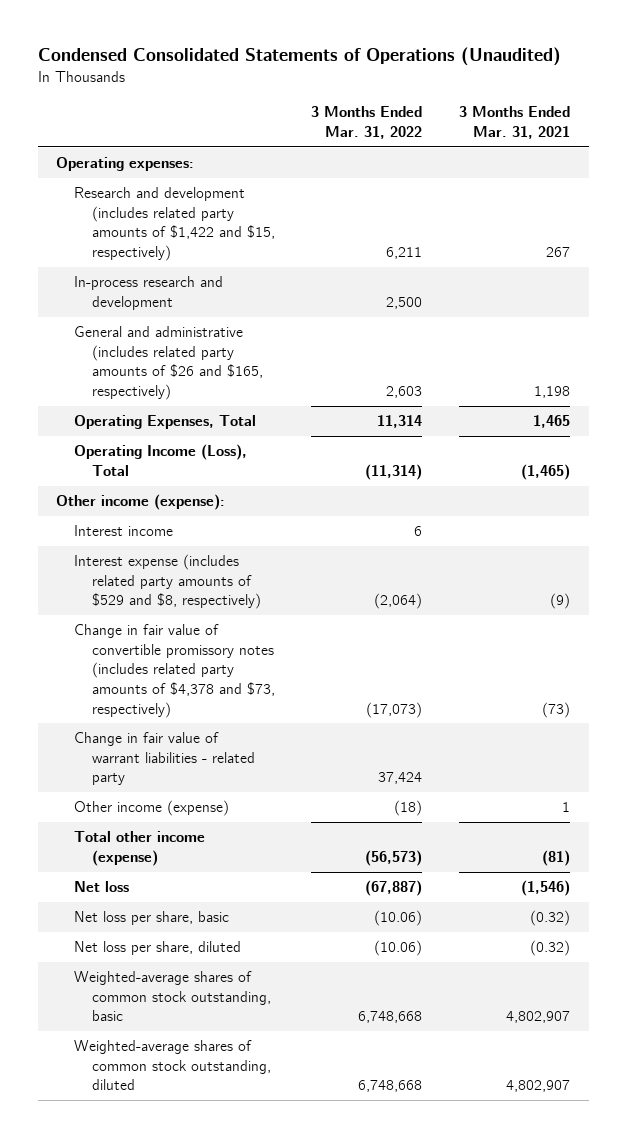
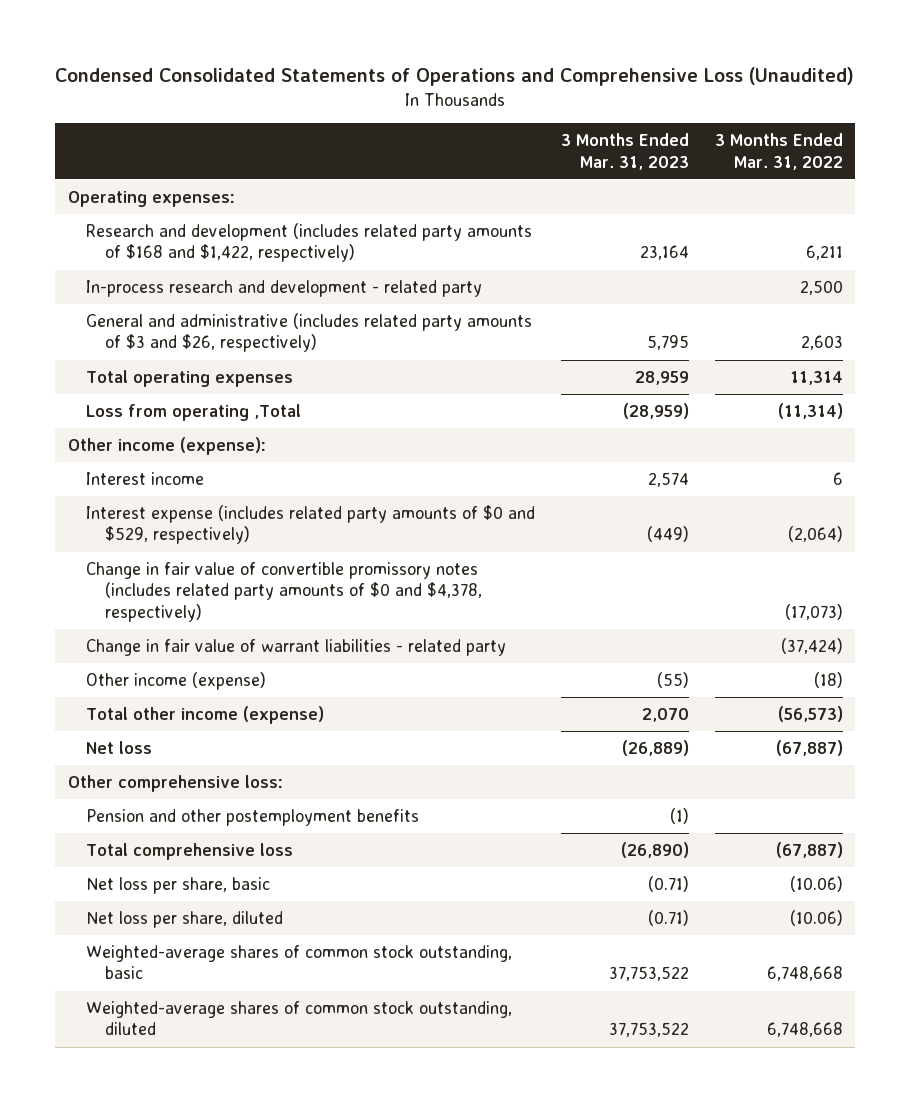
[37,47,561,67] Condensed Consolidated Statements of Operations (Unaudited) -> [55,67,855,87] Condensed Consolidated Statements of Operations and Comprehensive Loss (Unaudited)
[459,106,571,139] 3 Months Ended Mar. 31, 2021 -> none
none -> [561,133,690,170] 3 Months Ended Mar. 31, 2023
[73,187,275,262] Research and development (includes related party amounts of $1,422 and $15, respectively) -> [86,223,533,263] Research and development (includes related party amounts of $168 and $1,422, respectively)
[73,276,223,310] In-process research and development -> [86,280,483,298] In-process research and development - related party
[73,326,263,401] General and administrative (includes related party amounts of $26 and $165, respectively) -> [86,313,533,353] General and administrative (includes related party amounts of $3 and $26, respectively)
[73,415,256,430] Operating Expenses, Total -> [86,370,294,388] Total operating expenses
[73,444,247,476] Operating Income (Loss), Total -> [86,404,302,422] Loss from operating ,Total
[73,554,261,610] Interest expense (includes related party amounts of $529 and $8, respectively) -> [86,505,536,545] Interest expense (includes related party amounts of $0 and $529, respectively)
[73,624,275,718] Change in fair value of convertible promissory notes (includes related party amounts of $4,378 and $73, respectively) -> [86,562,482,622] Change in fair value of convertible promissory notes (includes related party amounts of $0 and $4,378, respectively)
[378,772,423,785] 37,424 -> [780,638,843,655] (37,424)
none -> [68,775,284,793] Other comprehensive loss:
none -> [86,809,420,827] Pension and other postemployment benefits
none -> [86,843,294,861] Total comprehensive loss

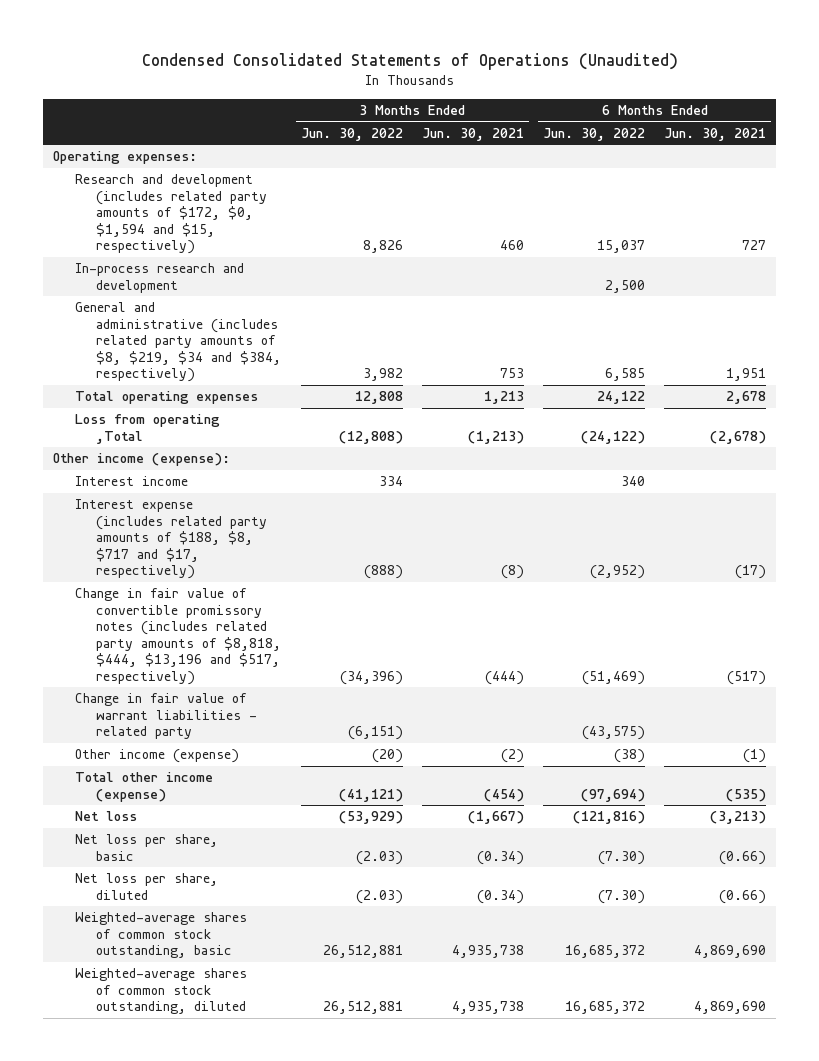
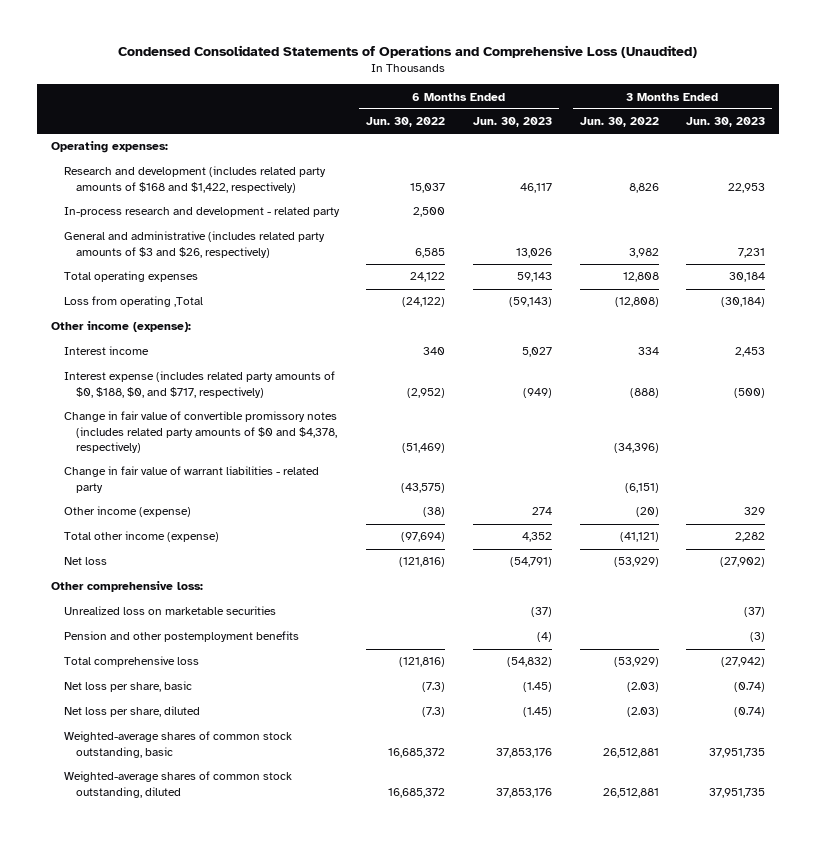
[141,52,678,70] Condensed Consolidated Statements of Operations (Unaudited) -> [118,45,698,59] Condensed Consolidated Statements of Operations and Comprehensive Loss (Unaudited)
[421,127,524,141] Jun. 30, 2021 -> none
[664,127,767,141] Jun. 30, 2021 -> none
none -> [472,117,552,128] Jun. 30, 2023
none -> [686,117,766,128] Jun. 30, 2023
[74,174,268,255] Research and development (includes related party amounts of $172, $0, $1,594 and $15, respectively) -> [63,166,326,193] Research and development (includes related party amounts of $168 and $1,422, respectively)
[74,263,244,293] In-process research and development -> [63,207,340,218] In-process research and development - related party
[74,302,282,383] General and administrative (includes related party amounts of $8, $219, $34 and $384, respectively) -> [63,231,325,258] General and administrative (includes related party amounts of $3 and $26, respectively)
[74,499,268,580] Interest expense (includes related party amounts of $188, $8, $717 and $17, respectively) -> [63,371,335,398] Interest expense (includes related party amounts of $0, $188, $0, and $717, respectively)
[74,588,282,685] Change in fair value of convertible promissory notes (includes related party amounts of $8,818, $444, $13,196 and $517, respectively) -> [63,411,338,453] Change in fair value of convertible promissory notes (includes related party amounts of $0 and $4,378, respectively)
none -> [51,581,204,593] Other comprehensive loss:
none -> [63,606,276,616] Unrealized loss on marketable securities
none -> [63,631,299,643] Pension and other postemployment benefits
none -> [63,656,199,668] Total comprehensive loss
[598,850,646,865] (7.30) -> [422,682,446,693] (7.3)
[598,889,646,904] (7.30) -> [422,707,446,718] (7.3)

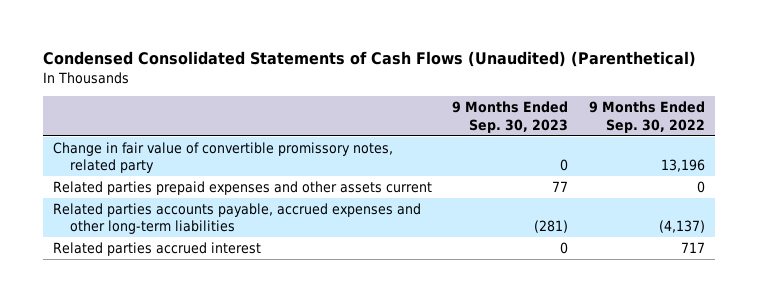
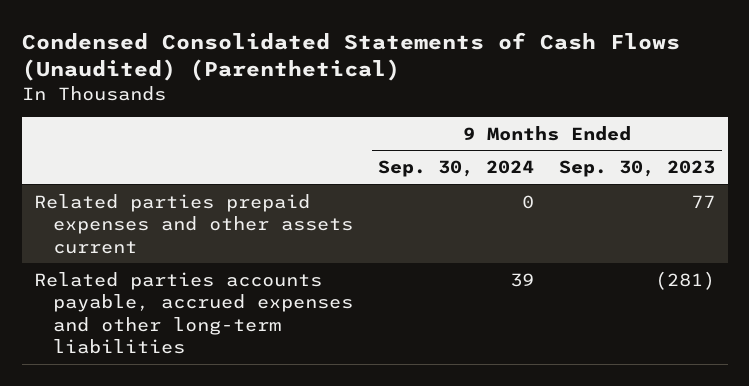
[588,101,705,133] 9 Months Ended Sep. 30, 2022 -> none
none -> [377,160,534,178] Sep. 30, 2024
[53,141,394,174] Change in fair value of convertible promissory notes, related party -> none
[53,241,262,256] Related parties accrued interest -> none

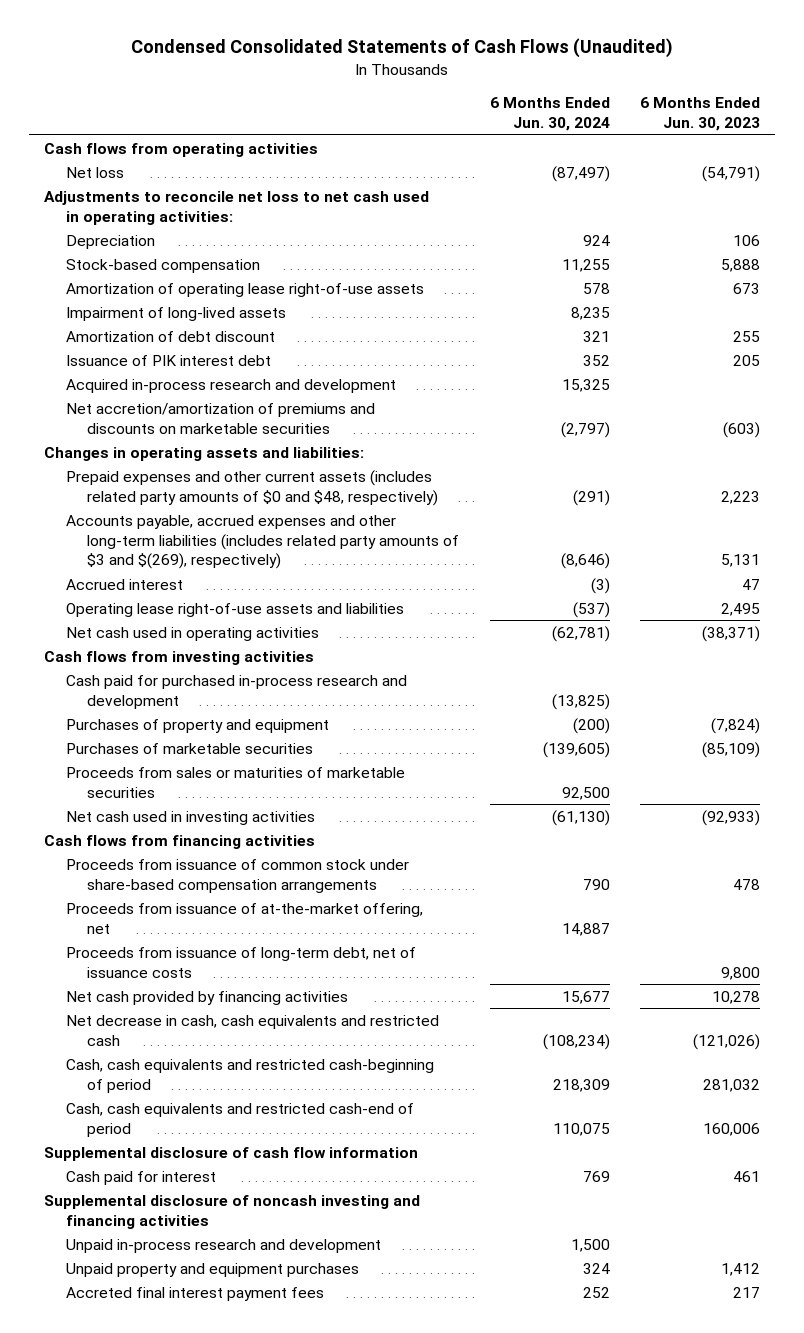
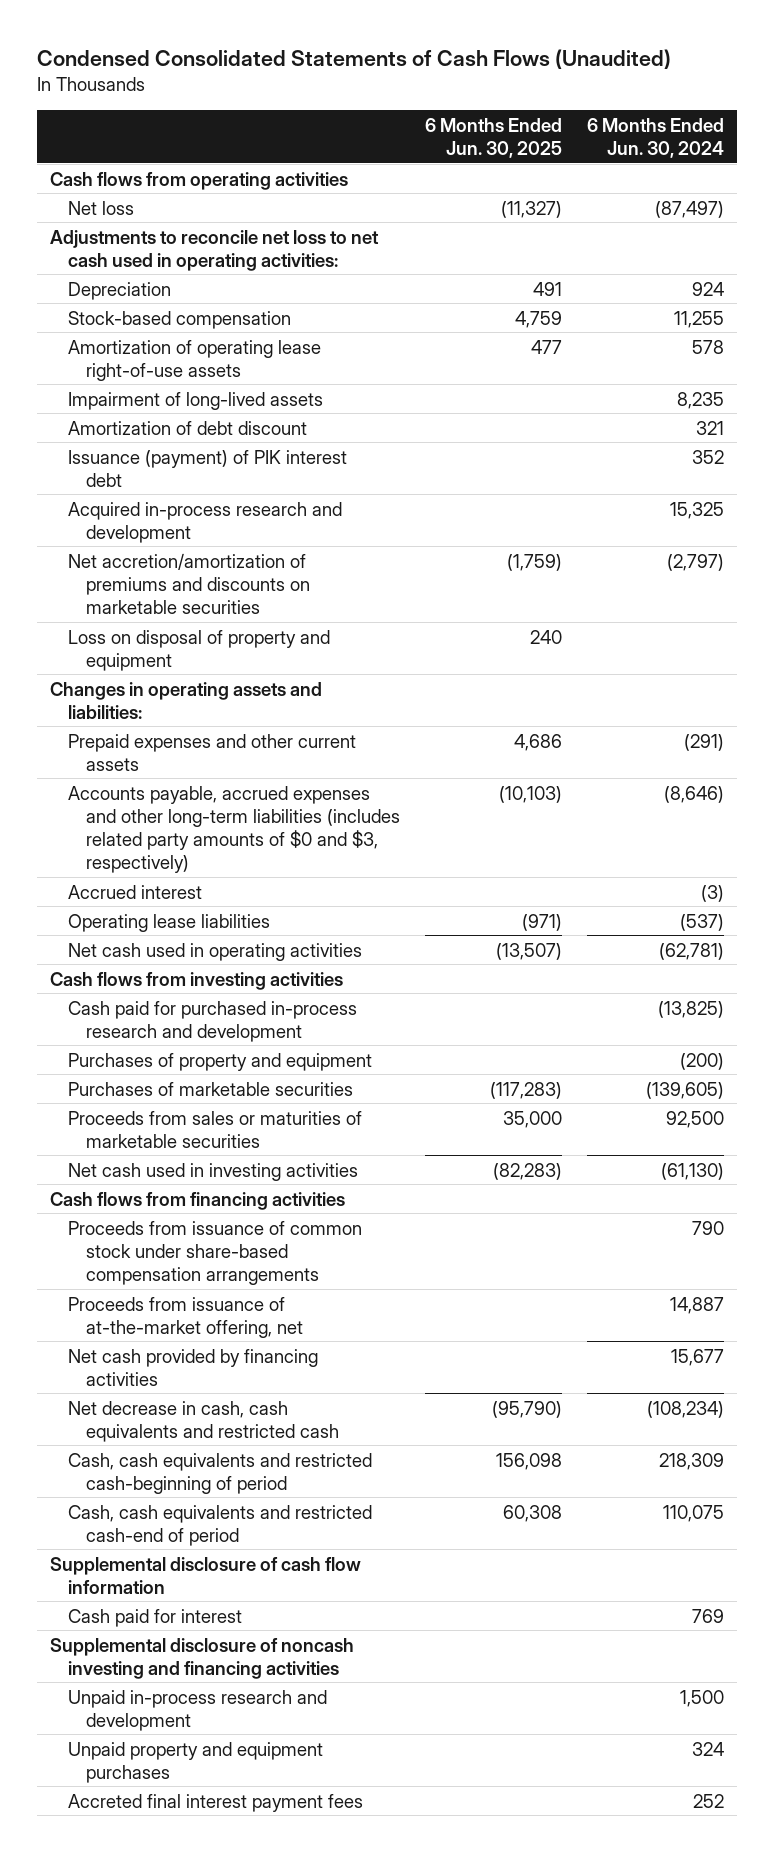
[640,97,761,131] 6 Months Ended Jun. 30, 2023 -> none
none -> [425,117,563,158] 6 Months Ended Jun. 30, 2025
[65,354,271,366] Issuance of PIK interest debt -> [68,449,348,487] Issuance (payment) of PIK interest debt
none -> [68,629,331,671] Loss on disposal of property and equipment
[65,469,439,506] Prepaid expenses and other current assets (includes related party amounts of $0 and $48, respectively) -> [68,733,357,771] Prepaid expenses and other current assets
[65,514,460,570] Accounts payable, accrued expenses and other long-term liabilities (includes related party amounts of $3 and $(269), respectively) -> [68,785,401,873] Accounts payable, accrued expenses and other long-term liabilities (includes related party amounts of $0 and $3, respectively)
[65,602,404,617] Operating lease right-of-use assets and liabilities -> [68,913,271,932] Operating lease liabilities
[65,946,416,978] Proceeds from issuance of long-term debt, net of issuance costs -> none

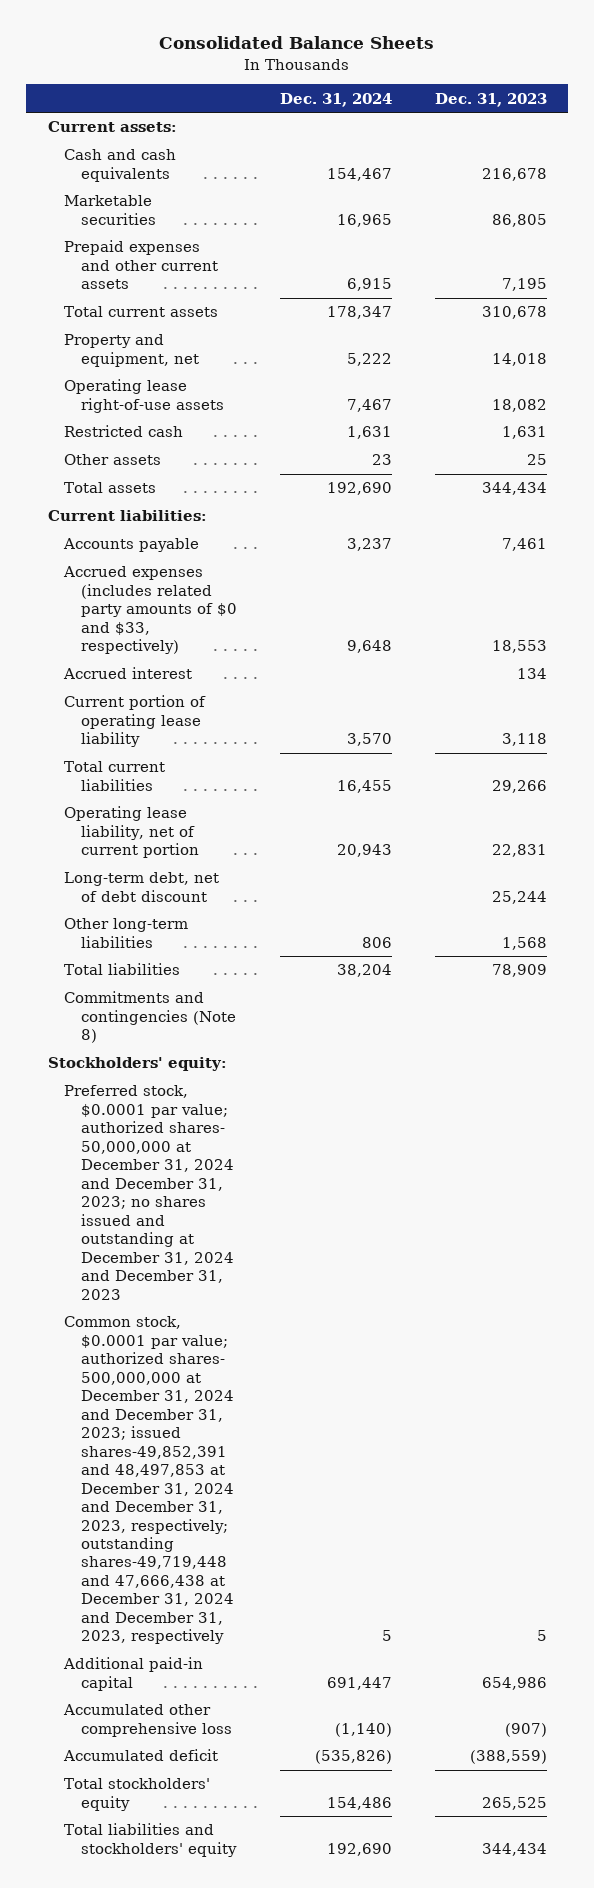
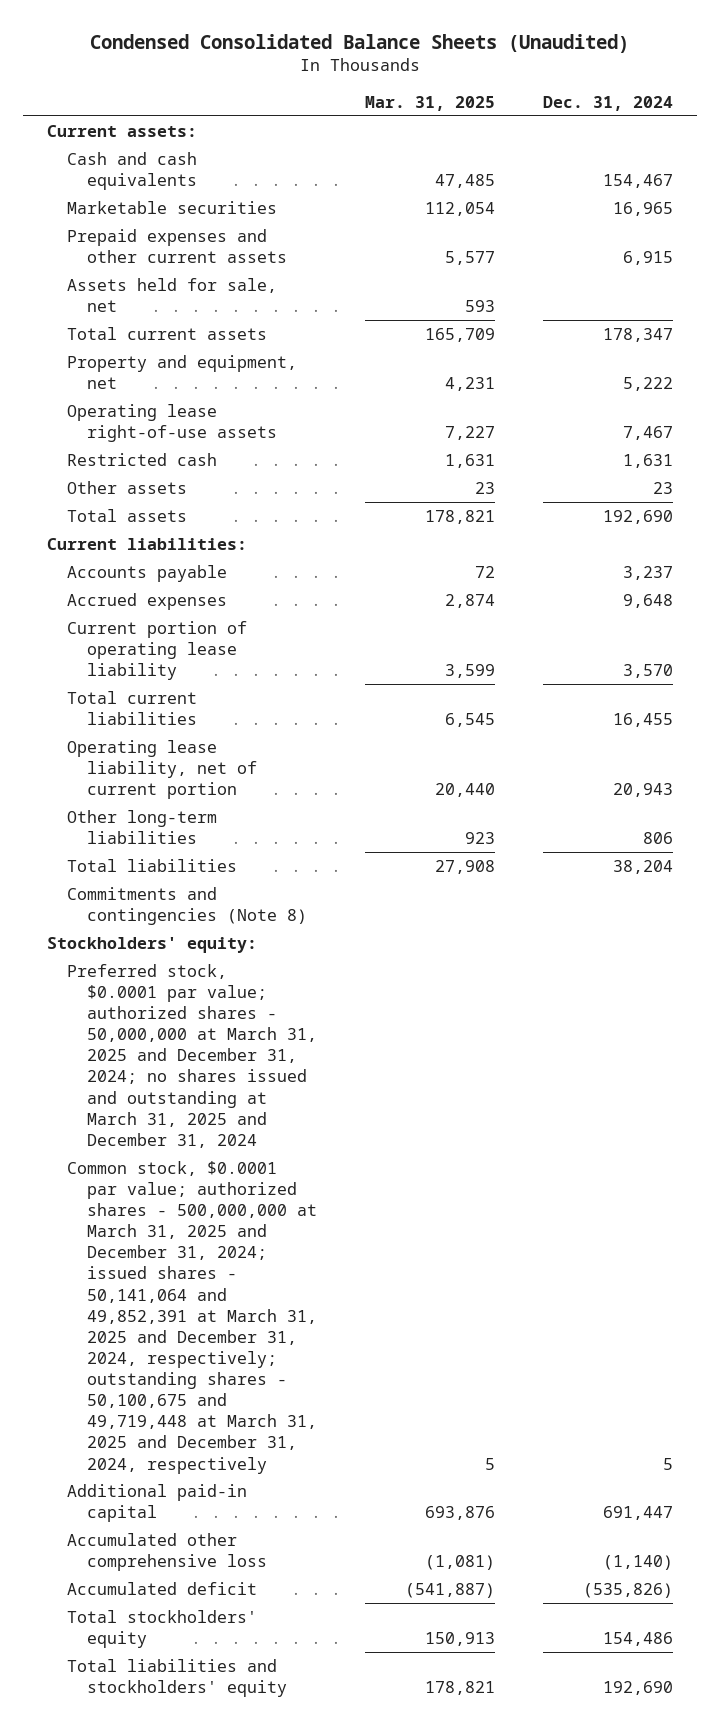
[159,36,435,50] Consolidated Balance Sheets -> [90,33,630,53] Condensed Consolidated Balance Sheets (Unaudited)
[434,92,547,107] Dec. 31, 2023 -> none
none -> [365,95,496,111] Mar. 31, 2025
none -> [67,277,278,312] Assets held for sale, net
[63,667,193,680] Accrued interest -> none
[63,566,237,655] Accrued expenses (includes related party amounts of $0 and $33, respectively) -> [67,592,228,610] Accrued expenses
[64,872,220,902] Long-term debt, net of debt discount -> none
[64,1085,234,1300] Preferred stock, $0.0001 par value; authorized shares- 50,000,000 at December 31, 2024 and December 31, 2023; no shares issued and outstanding at December 31, 2024 and December 31, 2023 -> [67,963,318,1148] Preferred stock, $0.0001 par value; authorized shares - 50,000,000 at March 31, 2025 and December 31, 2024; no shares issued and outstanding at March 31, 2025 and December 31, 2024
[64,1316,234,1645] Common stock, $0.0001 par value; authorized shares- 500,000,000 at December 31, 2024 and December 31, 2023; issued shares-49,852,391 and 48,497,853 at December 31, 2024 and December 31, 2023, respectively; outstanding shares-49,719,448 and 47,666,438 at December 31, 2024 and December 31, 2023, respectively -> [67,1160,318,1474] Common stock, $0.0001 par value; authorized shares - 500,000,000 at March 31, 2025 and December 31, 2024; issued shares - 50,141,064 and 49,852,391 at March 31, 2025 and December 31, 2024, respectively; outstanding shares - 50,100,675 and 49,719,448 at March 31, 2025 and December 31, 2024, respectively

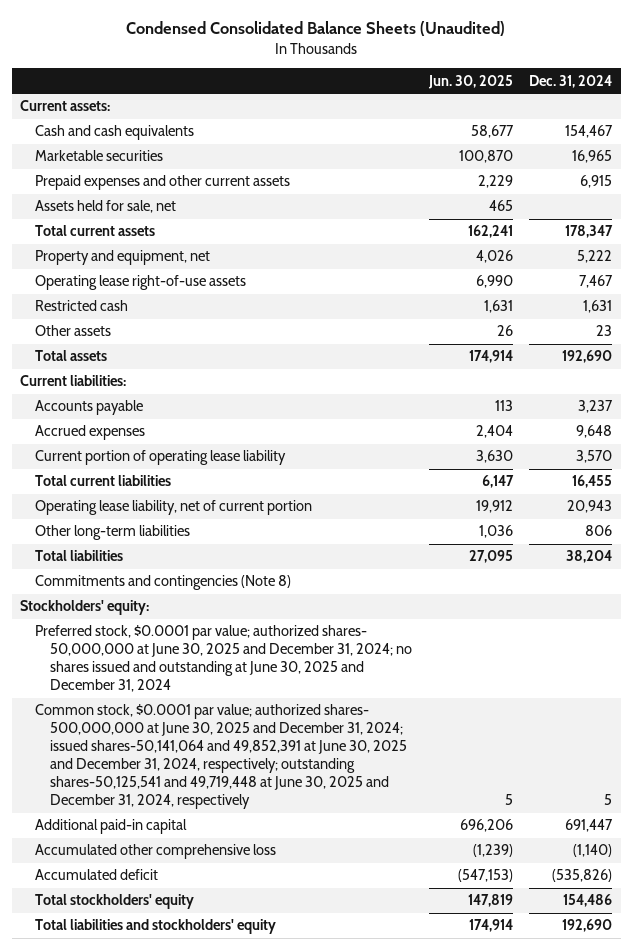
[365,95,496,111] Mar. 31, 2025 -> none
none -> [427,74,513,89] Jun. 30, 2025
[67,963,318,1148] Preferred stock, $0.0001 par value; authorized shares - 50,000,000 at March 31, 2025 and December 31, 2024; no shares issued and outstanding at March 31, 2025 and December 31, 2024 -> [35,625,412,693] Preferred stock, $0.0001 par value; authorized shares- 50,000,000 at June 30, 2025 and December 31, 2024; no shares issued and outstanding at June 30, 2025 and December 31, 2024
[67,1160,318,1474] Common stock, $0.0001 par value; authorized shares - 500,000,000 at March 31, 2025 and December 31, 2024; issued shares - 50,141,064 and 49,852,391 at March 31, 2025 and December 31, 2024, respectively; outstanding shares - 50,100,675 and 49,719,448 at March 31, 2025 and December 31, 2024, respectively -> [35,704,407,810] Common stock, $0.0001 par value; authorized shares- 500,000,000 at June 30, 2025 and December 31, 2024; issued shares-50,141,064 and 49,852,391 at June 30, 2025 and December 31, 2024, respectively; outstanding shares-50,125,541 and 49,719,448 at June 30, 2025 and December 31, 2024, respectively

